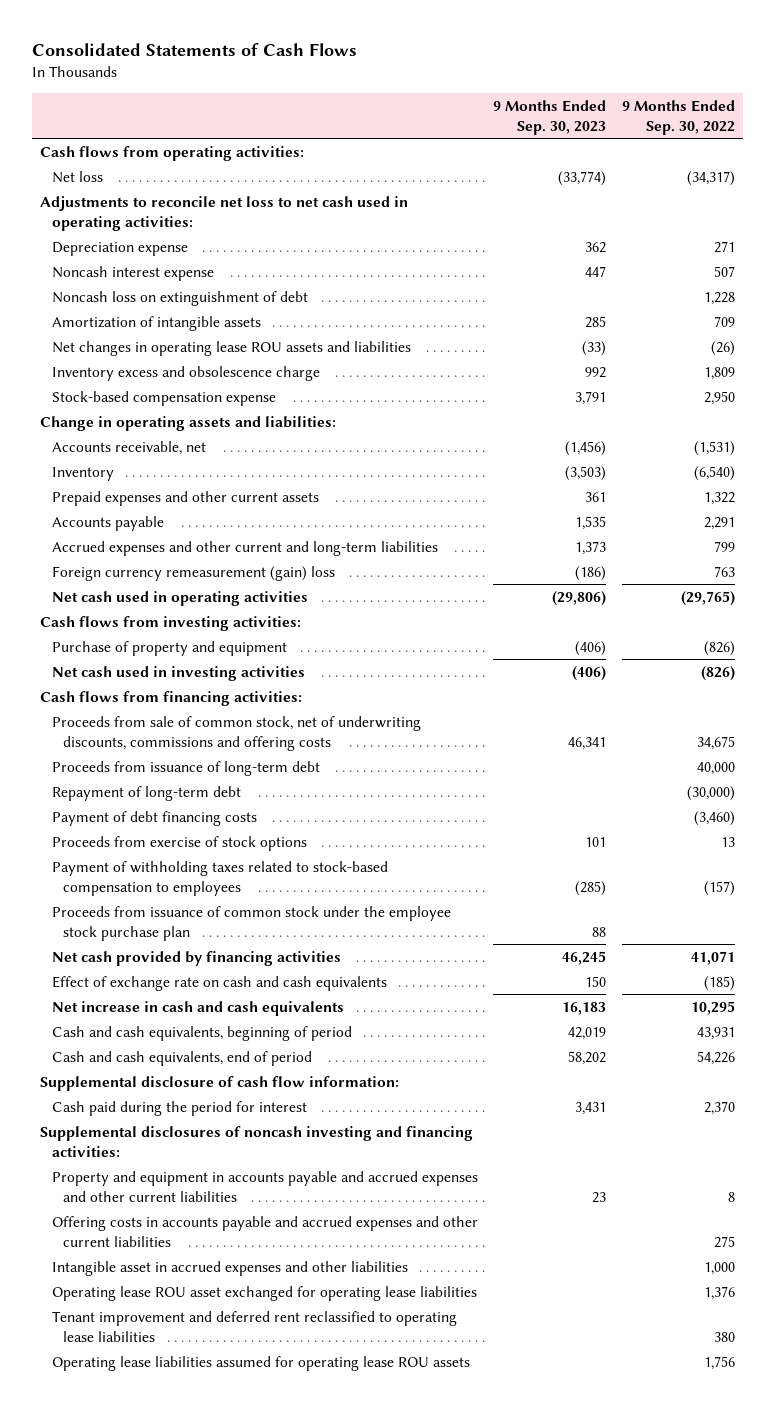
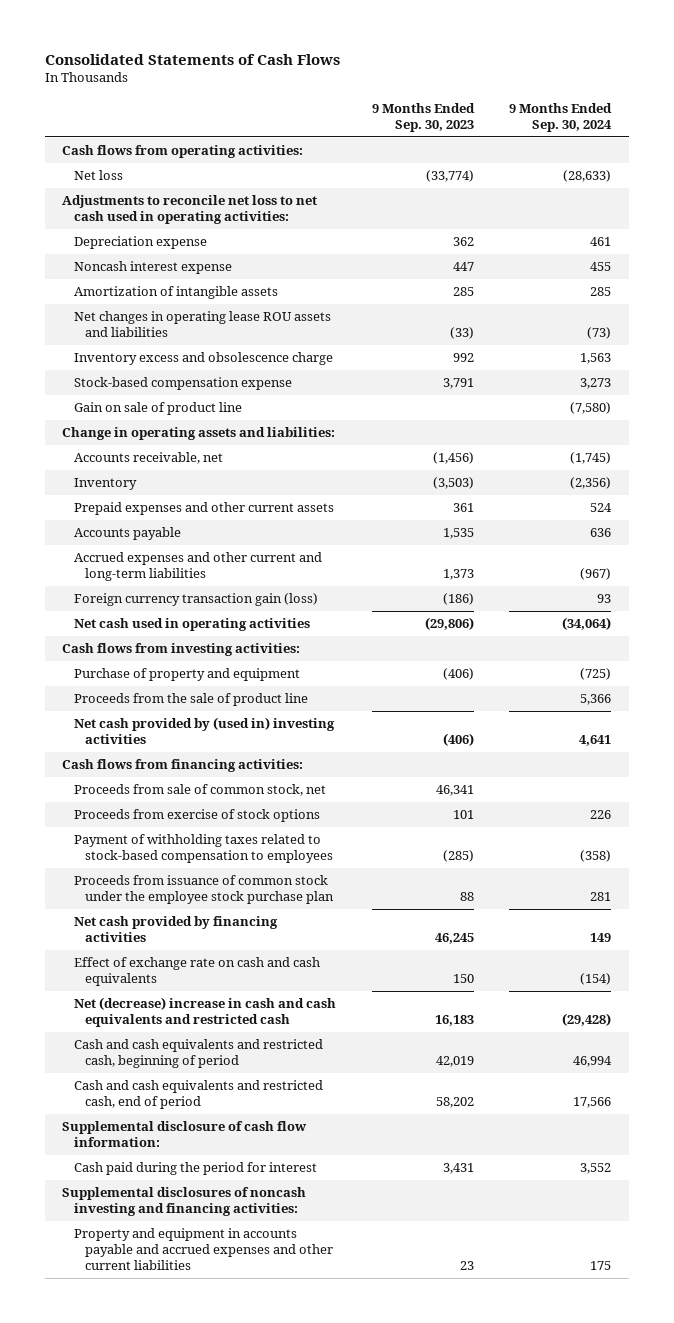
[621,99,735,135] 9 Months Ended Sep. 30, 2022 -> none
none -> [509,102,613,132] 9 Months Ended Sep. 30, 2024
[51,290,308,306] Noncash loss on extinguishment of debt -> none
none -> [73,402,242,416] Gain on sale of product line
[51,565,335,581] Foreign currency remeasurement (gain) loss -> [73,593,318,607] Foreign currency transaction gain (loss)
none -> [73,693,308,707] Proceeds from the sale of product line
[51,665,305,681] Net cash used in investing activities -> [73,717,335,745] Net cash provided by (used in) investing activities
[51,760,320,776] Proceeds from issuance of long-term debt -> none
[51,785,241,801] Repayment of long-term debt -> none
[51,810,257,826] Payment of debt financing costs -> none
[51,715,421,751] Proceeds from sale of common stock, net of underwriting discounts, commissions and offering costs -> [73,784,326,797] Proceeds from sale of common stock, net
[51,1000,344,1016] Net increase in cash and cash equivalents -> [73,997,336,1028] Net (decrease) increase in cash and cash equivalents and restricted cash
[51,1025,352,1041] Cash and cash equivalents, beginning of period -> [73,1039,323,1069] Cash and cash equivalents and restricted cash, beginning of period
[51,1050,312,1066] Cash and cash equivalents, end of period -> [73,1080,323,1110] Cash and cash equivalents and restricted cash, end of period
[51,1215,478,1247] Offering costs in accounts payable and accrued expenses and other current liabilities -> none
[51,1260,408,1276] Intangible asset in accrued expenses and other liabilities -> none
[51,1285,477,1301] Operating lease ROU asset exchanged for operating lease liabilities -> none
[51,1310,457,1342] Tenant improvement and deferred rent reclassified to operating lease liabilities -> none
[51,1355,470,1371] Operating lease liabilities assumed for operating lease ROU assets -> none

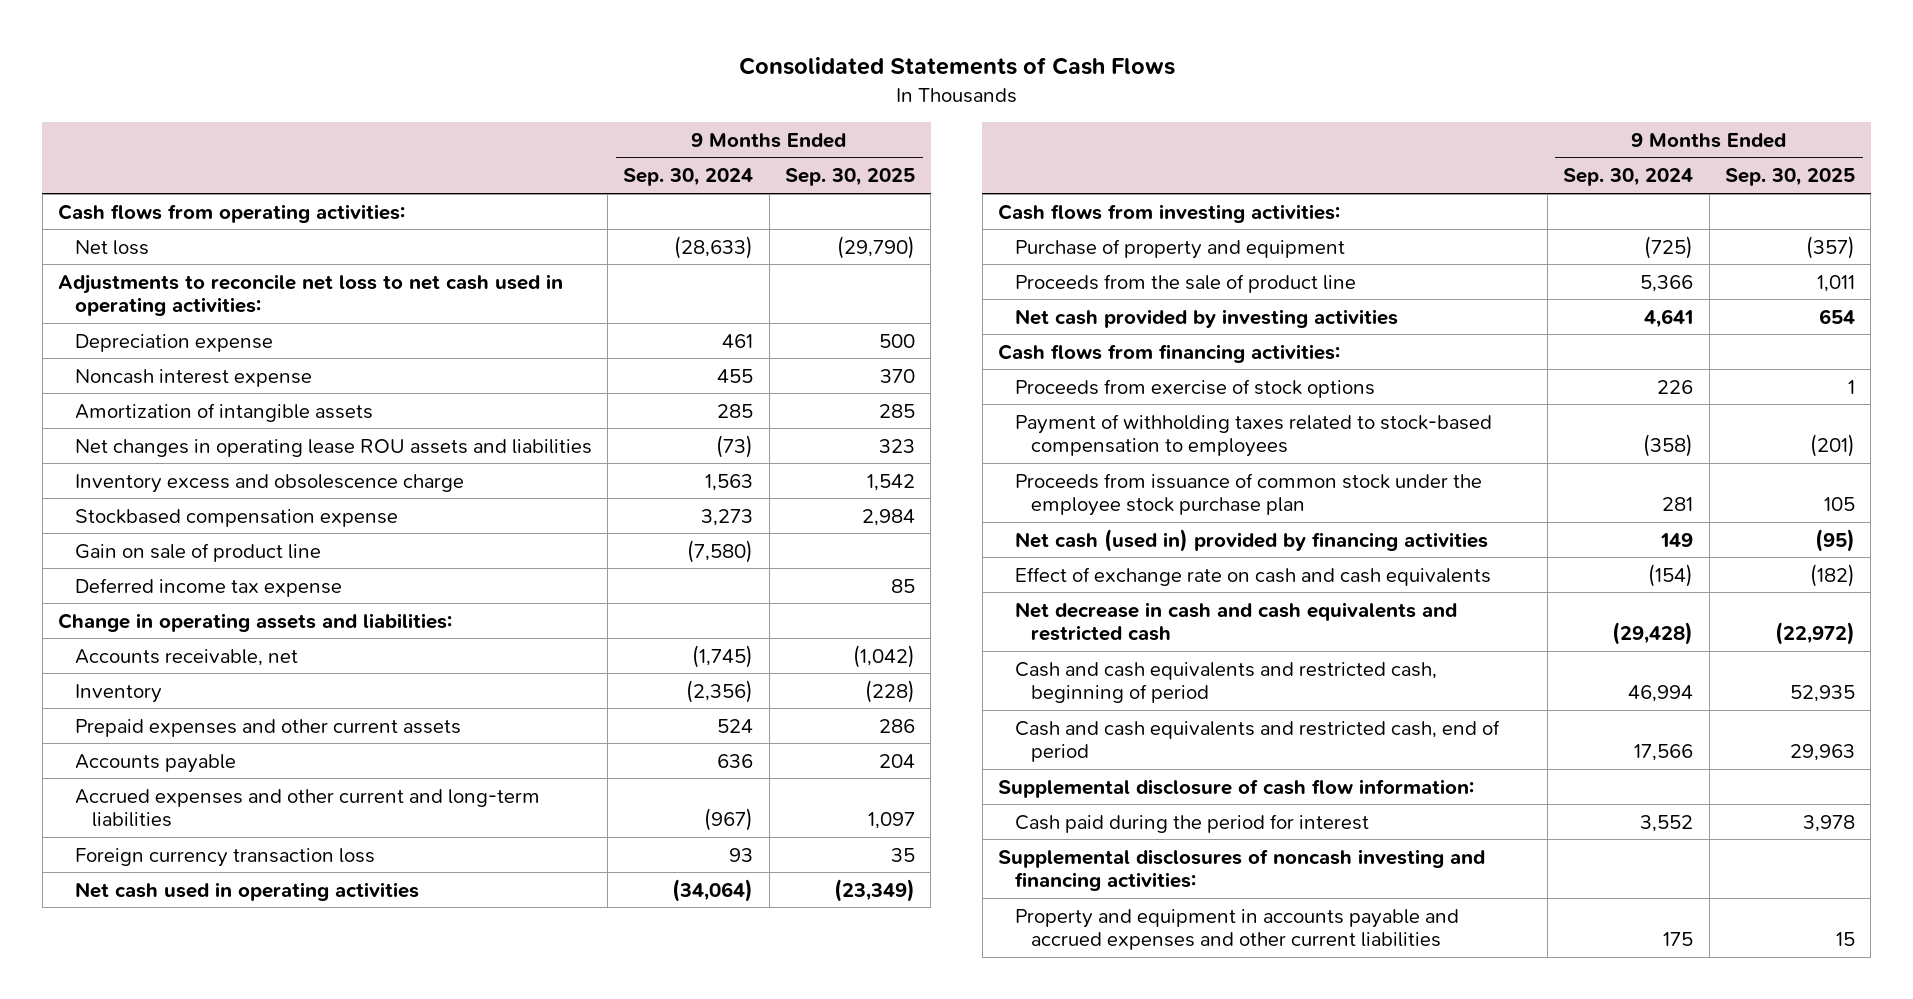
[371,102,475,132] 9 Months Ended Sep. 30, 2023 -> none
none -> [785,168,916,187] Sep. 30, 2025
[73,377,292,391] Stock-based compensation expense -> [74,508,398,527] Stockbased compensation expense
none -> [74,577,342,597] Deferred income tax expense
[73,593,318,607] Foreign currency transaction gain (loss) -> [74,847,375,867] Foreign currency transaction loss
[73,717,335,745] Net cash provided by (used in) investing activities -> [1014,308,1398,328] Net cash provided by investing activities
[73,784,326,797] Proceeds from sale of common stock, net -> none
[73,916,278,943] Net cash provided by financing activities -> [1014,528,1488,552] Net cash (used in) provided by financing activities
[73,997,336,1028] Net (decrease) increase in cash and cash equivalents and restricted cash -> [1014,601,1457,642] Net decrease in cash and cash equivalents and restricted cash

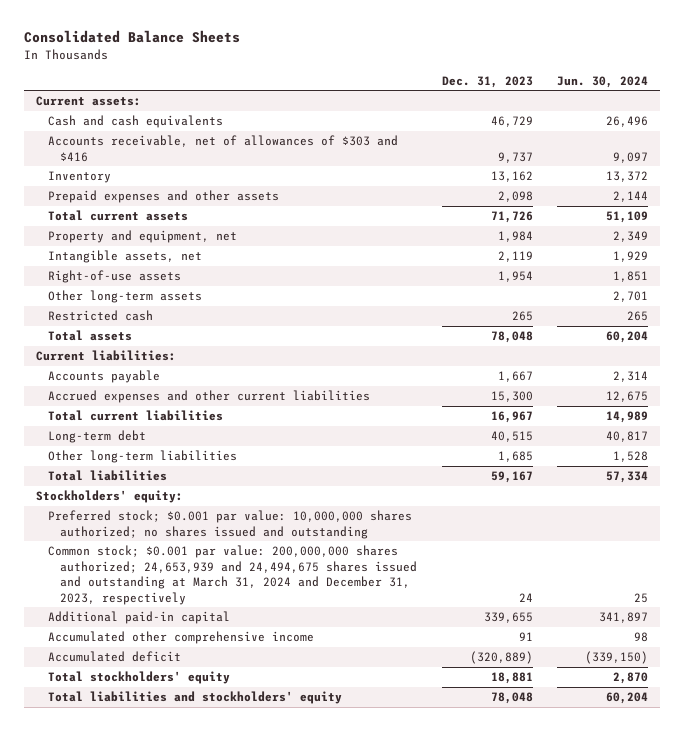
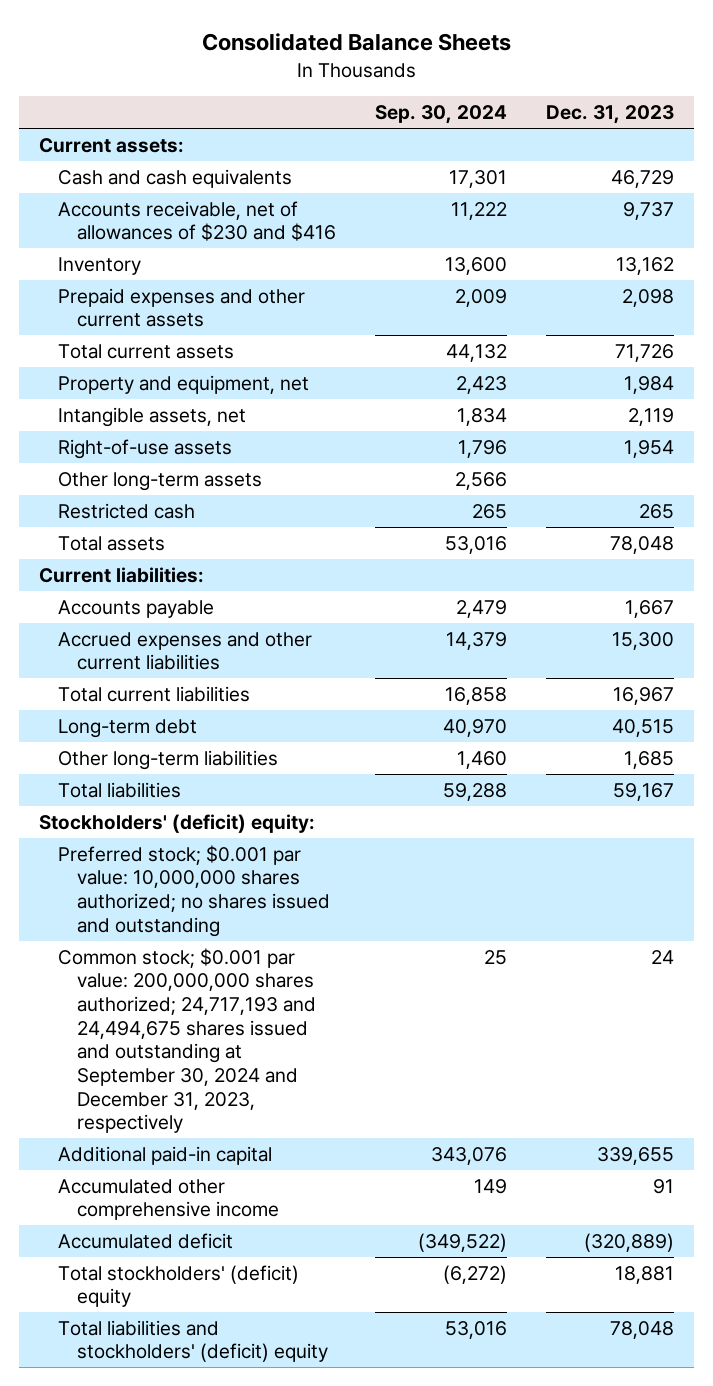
[557,75,649,88] Jun. 30, 2024 -> none
none -> [374,105,507,125] Sep. 30, 2024
[48,135,399,162] Accounts receivable, net of allowances of $303 and $416 -> [57,200,336,242] Accounts receivable, net of allowances of $230 and $416
[48,190,280,204] Prepaid expenses and other assets -> [57,287,305,328] Prepaid expenses and other current assets
[35,490,183,504] Stockholders' equity: -> [39,813,316,833] Stockholders' (deficit) equity:
[48,545,418,605] Common stock; $0.001 par value: 200,000,000 shares authorized; 24,653,939 and 24,494,675 shares issued and outstanding at March 31, 2024 and December 31, 2023, respectively -> [57,947,316,1134] Common stock; $0.001 par value: 200,000,000 shares authorized; 24,717,193 and 24,494,675 shares issued and outstanding at September 30, 2024 and December 31, 2023, respectively
[48,671,231,685] Total stockholders' equity -> [57,1264,299,1308] Total stockholders' (deficit) equity
[48,691,343,705] Total liabilities and stockholders' equity -> [57,1319,328,1363] Total liabilities and stockholders' (deficit) equity

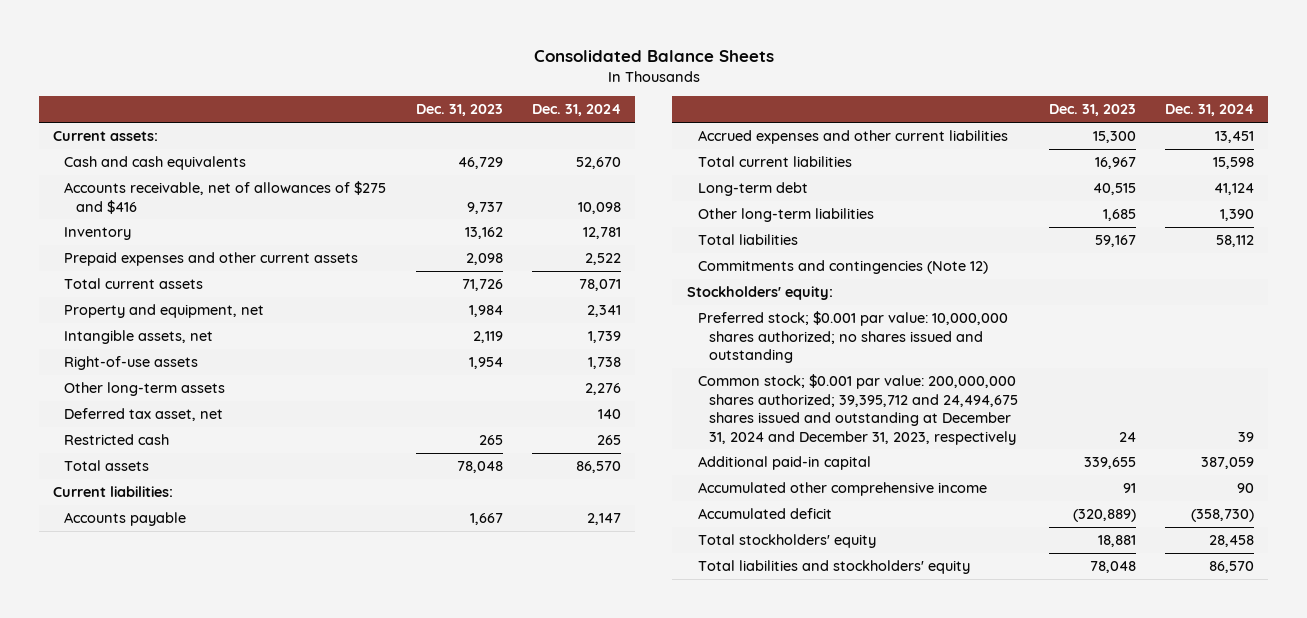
[374,105,507,125] Sep. 30, 2024 -> none
none -> [531,104,621,117] Dec. 31, 2024
[57,200,336,242] Accounts receivable, net of allowances of $230 and $416 -> [64,181,387,214] Accounts receivable, net of allowances of $275 and $416
none -> [64,408,224,422] Deferred tax asset, net
none -> [697,260,988,275] Commitments and contingencies (Note 12)
[39,813,316,833] Stockholders' (deficit) equity: -> [686,286,833,301] Stockholders' equity:
[57,947,316,1134] Common stock; $0.001 par value: 200,000,000 shares authorized; 24,717,193 and 24,494,675 shares issued and outstanding at September 30, 2024 and December 31, 2023, respectively -> [697,374,1018,445] Common stock; $0.001 par value: 200,000,000 shares authorized; 39,395,712 and 24,494,675 shares issued and outstanding at December 31, 2024 and December 31, 2023, respectively
[57,1264,299,1308] Total stockholders' (deficit) equity -> [697,534,876,549] Total stockholders' equity
[57,1319,328,1363] Total liabilities and stockholders' (deficit) equity -> [697,560,970,575] Total liabilities and stockholders' equity

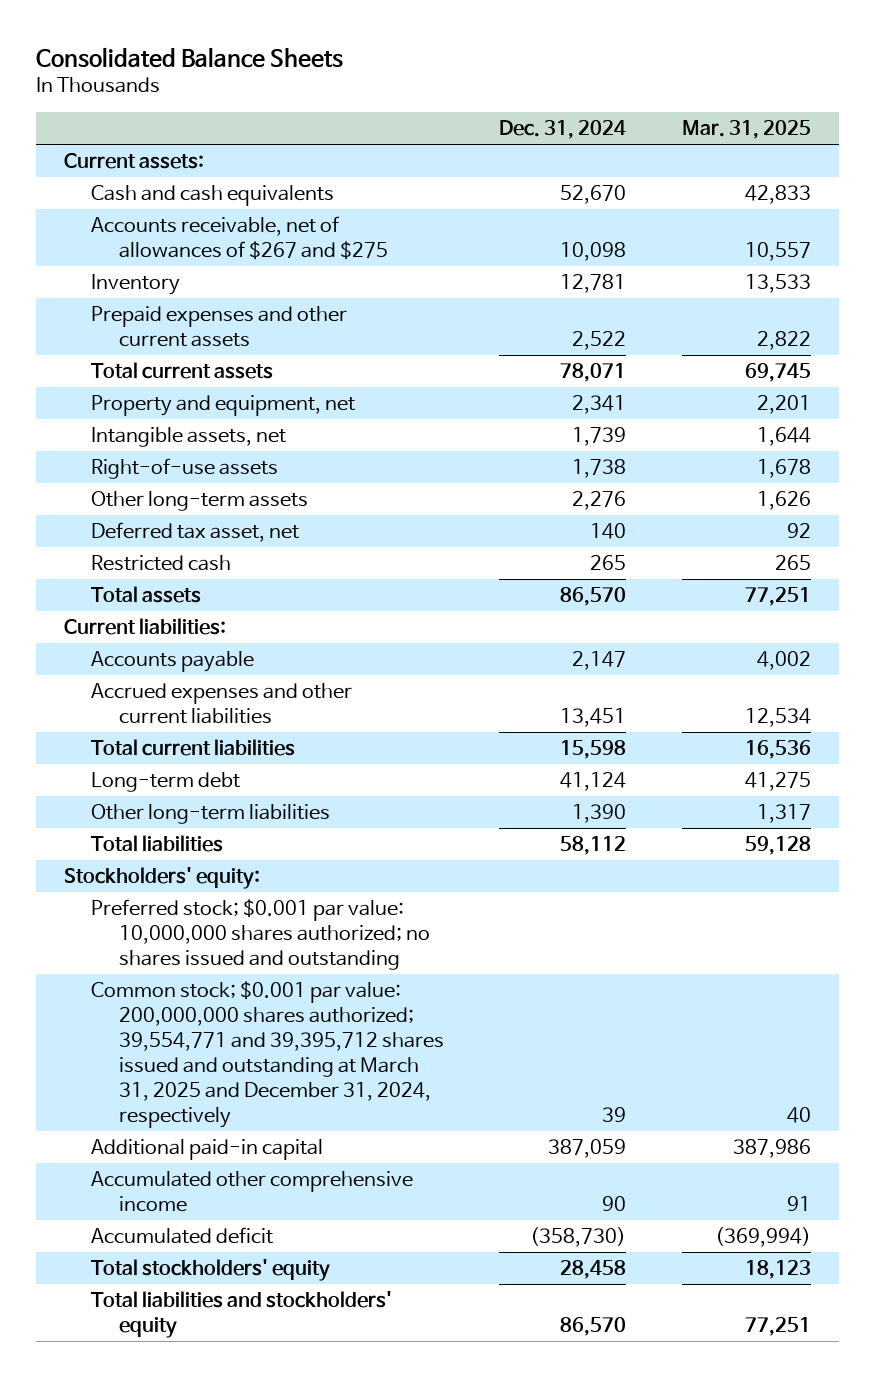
[415,104,503,117] Dec. 31, 2023 -> none
none -> [682,119,812,139] Mar. 31, 2025
[64,181,387,214] Accounts receivable, net of allowances of $275 and $416 -> [91,216,388,260] Accounts receivable, net of allowances of $267 and $275
[697,260,988,275] Commitments and contingencies (Note 12) -> none
[697,374,1018,445] Common stock; $0.001 par value: 200,000,000 shares authorized; 39,395,712 and 24,494,675 shares issued and outstanding at December 31, 2024 and December 31, 2023, respectively -> [91,981,444,1128] Common stock; $0.001 par value: 200,000,000 shares authorized; 39,554,771 and 39,395,712 shares issued and outstanding at March 31, 2025 and December 31, 2024, respectively

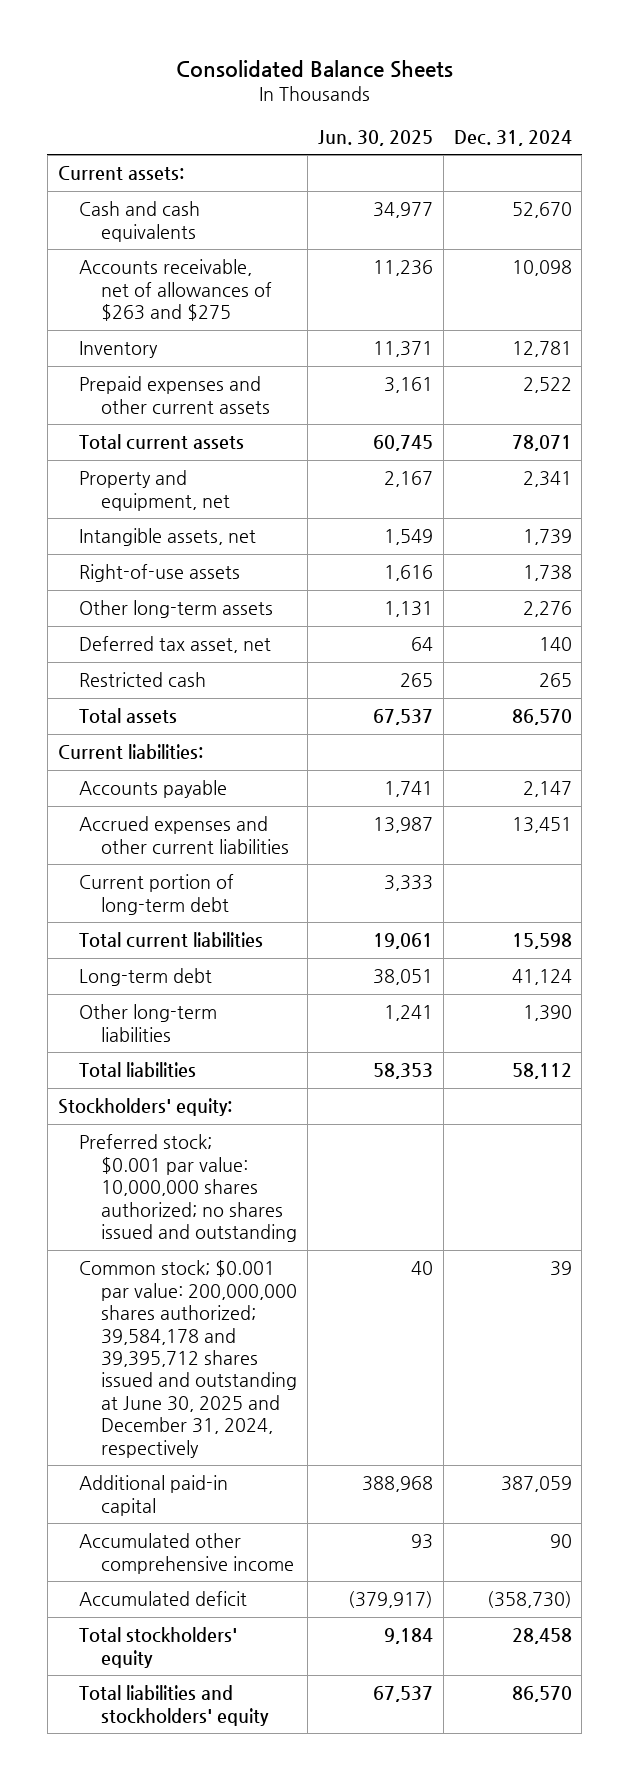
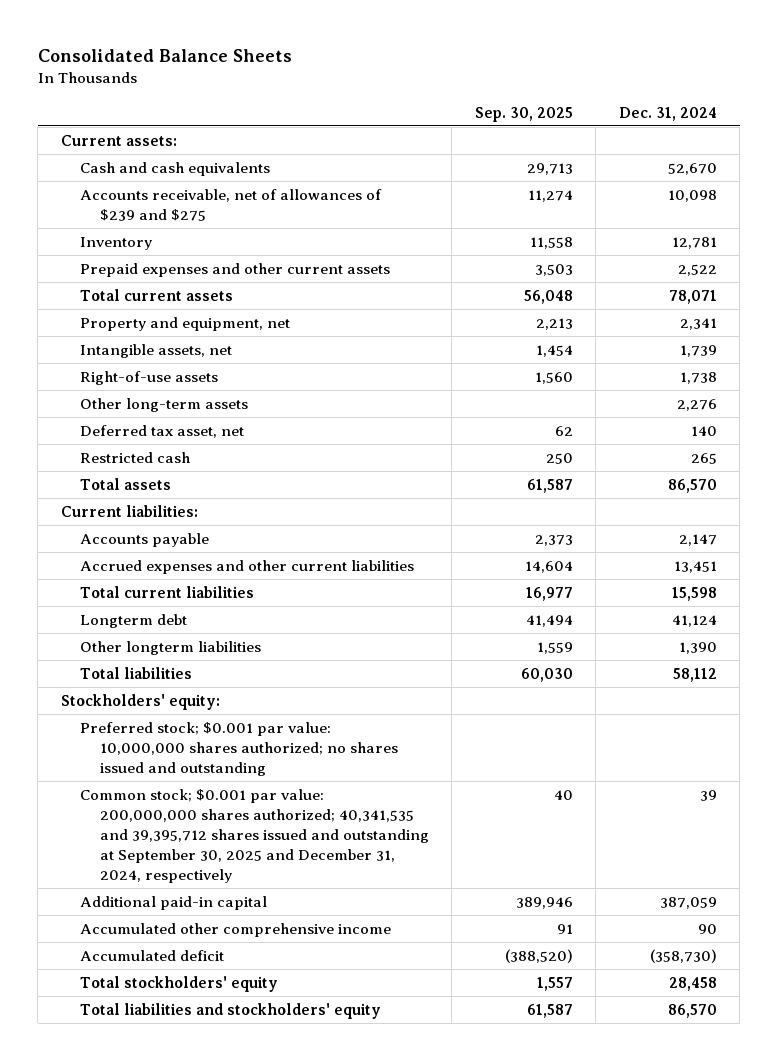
[317,129,433,146] Jun. 30, 2025 -> none
none -> [474,106,573,122] Sep. 30, 2025
[79,259,272,322] Accounts receivable, net of allowances of $263 and $275 -> [80,188,383,221] Accounts receivable, net of allowances of $239 and $275
[79,874,235,915] Current portion of long-term debt -> none
[79,968,213,987] Long-term debt -> [80,613,188,628] Longterm debt
[79,1004,218,1042] Other long-term liabilities -> [80,640,262,655] Other longterm liabilities
[79,1260,297,1458] Common stock; $0.001 par value: 200,000,000 shares authorized; 39,584,178 and 39,395,712 shares issued and outstanding at June 30, 2025 and December 31, 2024, respectively -> [80,788,429,884] Common stock; $0.001 par value: 200,000,000 shares authorized; 40,341,535 and 39,395,712 shares issued and outstanding at September 30, 2025 and December 31, 2024, respectively

